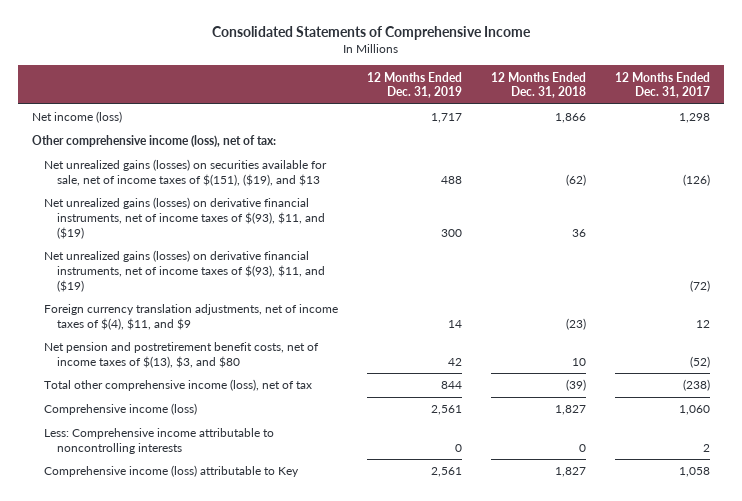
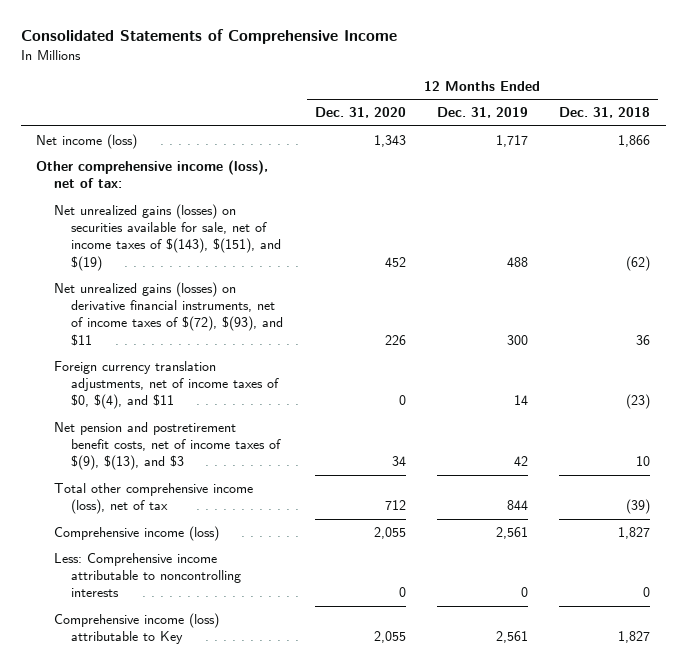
[614,71,710,99] 12 Months Ended Dec. 31, 2017 -> none
none -> [314,107,406,119] Dec. 31, 2020
[44,250,325,292] Net unrealized gains (losses) on derivative financial instruments, net of income taxes of $(93), $11, and ($19) -> none
[44,159,328,186] Net unrealized gains (losses) on securities available for sale, net of income taxes of $(151), ($19), and $13 -> [53,203,282,271] Net unrealized gains (losses) on securities available for sale, net of income taxes of $(143), $(151), and $(19)
[44,197,325,239] Net unrealized gains (losses) on derivative financial instruments, net of income taxes of $(93), $11, and ($19) -> [53,281,284,346] Net unrealized gains (losses) on derivative financial instruments, net of income taxes of $(72), $(93), and $11
[44,304,339,330] Foreign currency translation adjustments, net of income taxes of $(4), $11, and $9 -> [53,360,280,410] Foreign currency translation adjustments, net of income taxes of $0, $(4), and $11
[44,342,320,368] Net pension and postretirement benefit costs, net of income taxes of $(13), $3, and $80 -> [53,421,282,471] Net pension and postretirement benefit costs, net of income taxes of $(9), $(13), and $3

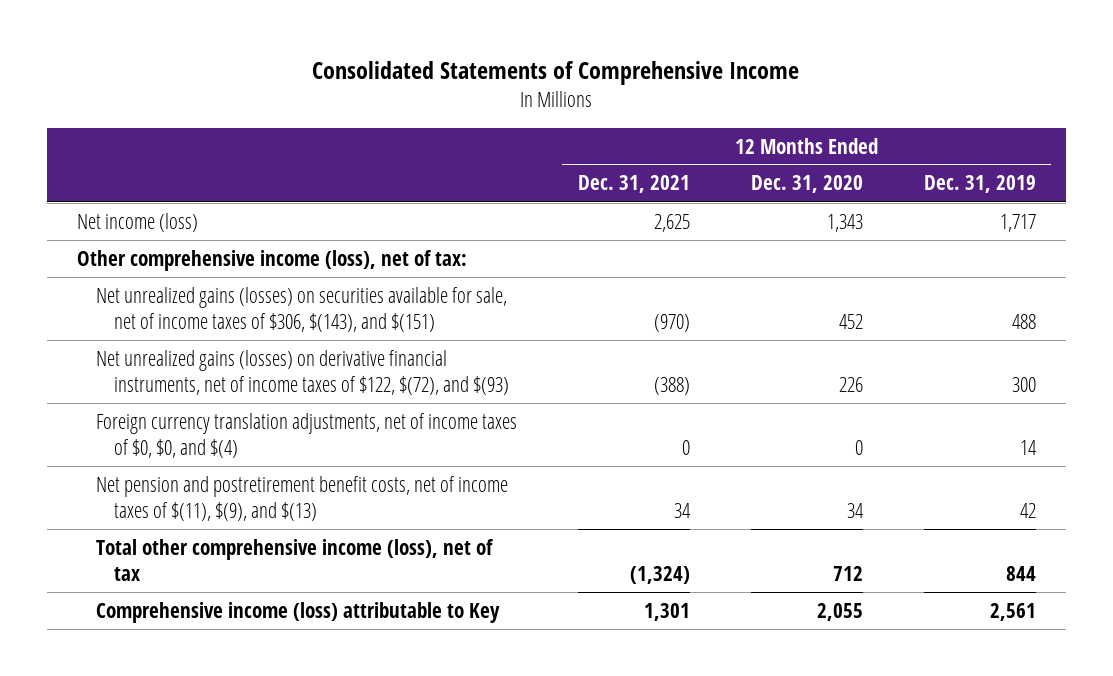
[558,107,650,119] Dec. 31, 2018 -> none
none -> [577,175,690,194] Dec. 31, 2021
[53,203,282,271] Net unrealized gains (losses) on securities available for sale, net of income taxes of $(143), $(151), and $(19) -> [95,286,507,333] Net unrealized gains (losses) on securities available for sale, net of income taxes of $306, $(143), and $(151)
[53,281,284,346] Net unrealized gains (losses) on derivative financial instruments, net of income taxes of $(72), $(93), and $11 -> [95,349,509,396] Net unrealized gains (losses) on derivative financial instruments, net of income taxes of $122, $(72), and $(93)
[53,360,280,410] Foreign currency translation adjustments, net of income taxes of $0, $(4), and $11 -> [95,412,517,459] Foreign currency translation adjustments, net of income taxes of $0, $0, and $(4)
[53,421,282,471] Net pension and postretirement benefit costs, net of income taxes of $(9), $(13), and $3 -> [95,475,508,522] Net pension and postretirement benefit costs, net of income taxes of $(11), $(9), and $(13)
[53,525,219,541] Comprehensive income (loss) -> none
[53,552,242,598] Less: Comprehensive income attributable to noncontrolling interests -> none

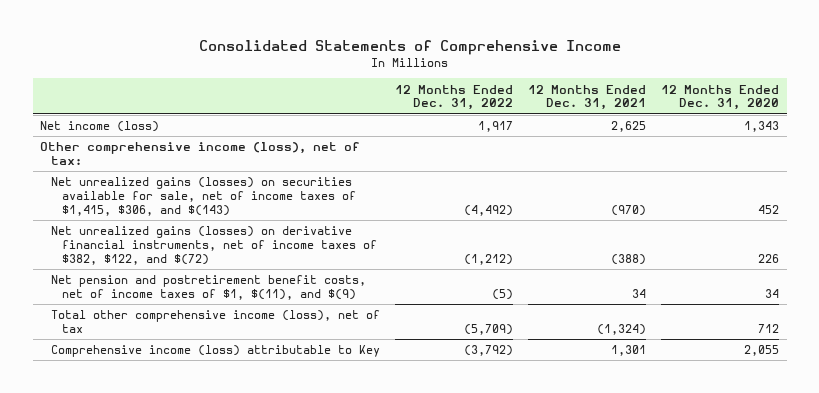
[923,175,1036,194] Dec. 31, 2019 -> none
none -> [394,84,513,111] 12 Months Ended Dec. 31, 2022
[95,412,517,459] Foreign currency translation adjustments, net of income taxes of $0, $0, and $(4) -> none
[95,286,507,333] Net unrealized gains (losses) on securities available for sale, net of income taxes of $306, $(143), and $(151) -> [50,177,356,216] Net unrealized gains (losses) on securities available for sale, net of income taxes of $1,415, $306, and $(143)
[95,349,509,396] Net unrealized gains (losses) on derivative financial instruments, net of income taxes of $122, $(72), and $(93) -> [50,226,377,265] Net unrealized gains (losses) on derivative financial instruments, net of income taxes of $382, $122, and $(72)
[95,475,508,522] Net pension and postretirement benefit costs, net of income taxes of $(11), $(9), and $(13) -> [50,275,366,301] Net pension and postretirement benefit costs, net of income taxes of $1, $(11), and $(9)

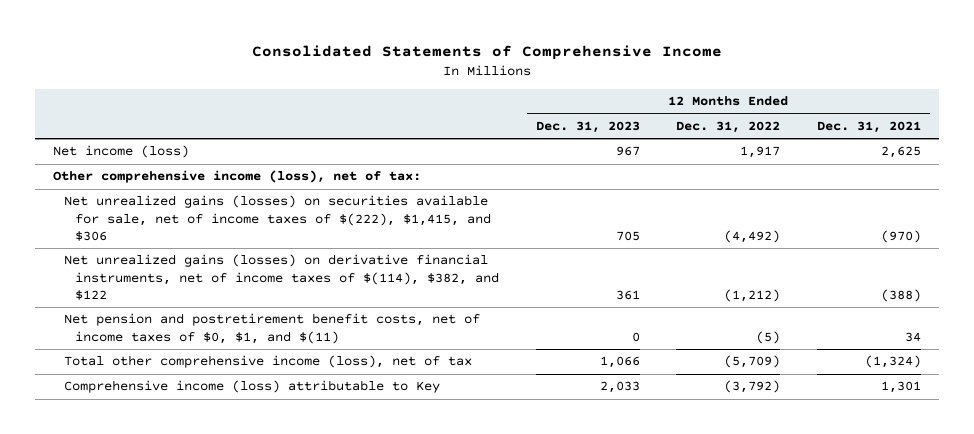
[660,84,779,111] 12 Months Ended Dec. 31, 2020 -> none
none -> [535,121,640,134] Dec. 31, 2023
[50,177,356,216] Net unrealized gains (losses) on securities available for sale, net of income taxes of $1,415, $306, and $(143) -> [64,195,492,241] Net unrealized gains (losses) on securities available for sale, net of income taxes of $(222), $1,415, and $306
[50,226,377,265] Net unrealized gains (losses) on derivative financial instruments, net of income taxes of $382, $122, and $(72) -> [64,254,500,300] Net unrealized gains (losses) on derivative financial instruments, net of income taxes of $(114), $382, and $122
[50,275,366,301] Net pension and postretirement benefit costs, net of income taxes of $1, $(11), and $(9) -> [64,313,481,344] Net pension and postretirement benefit costs, net of income taxes of $0, $1, and $(11)

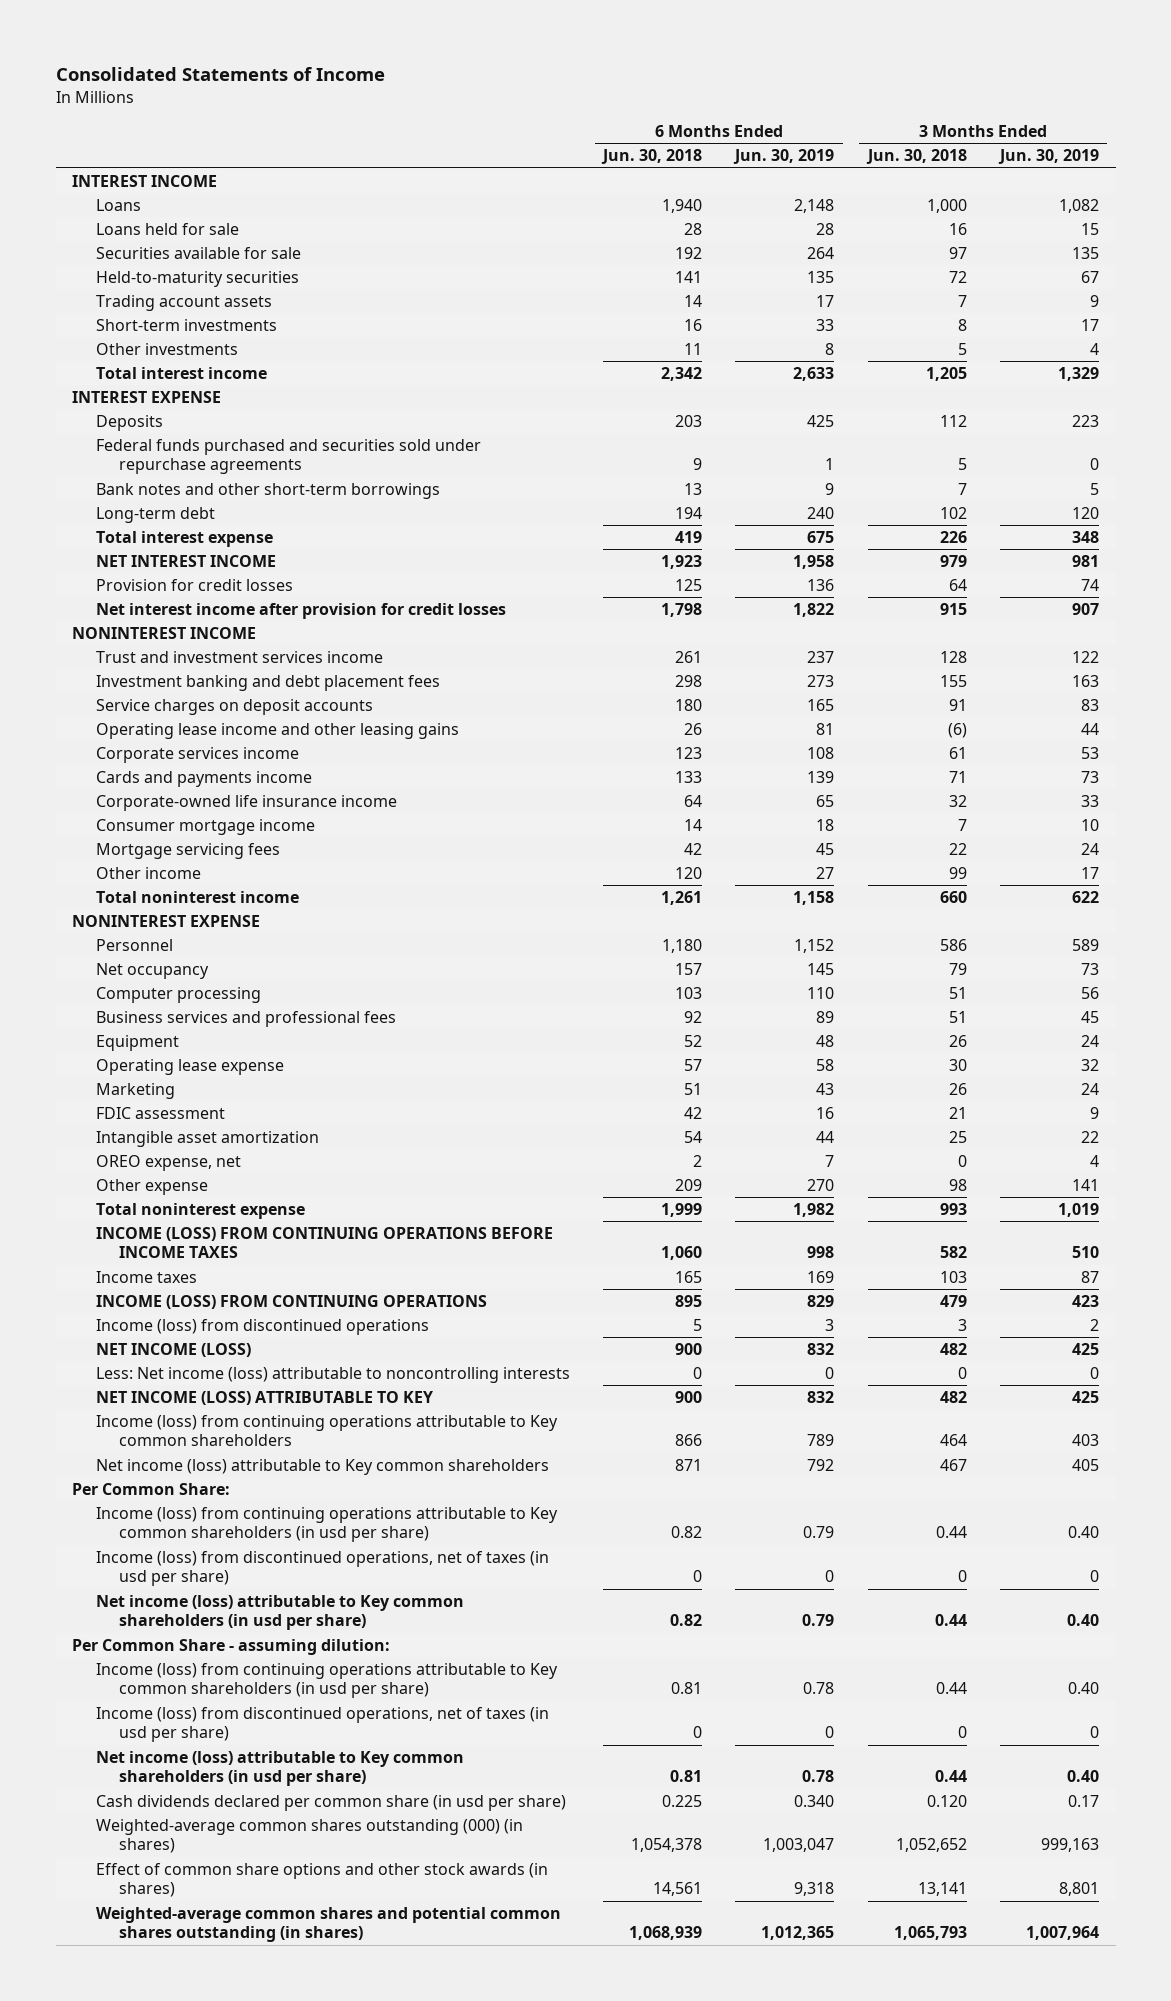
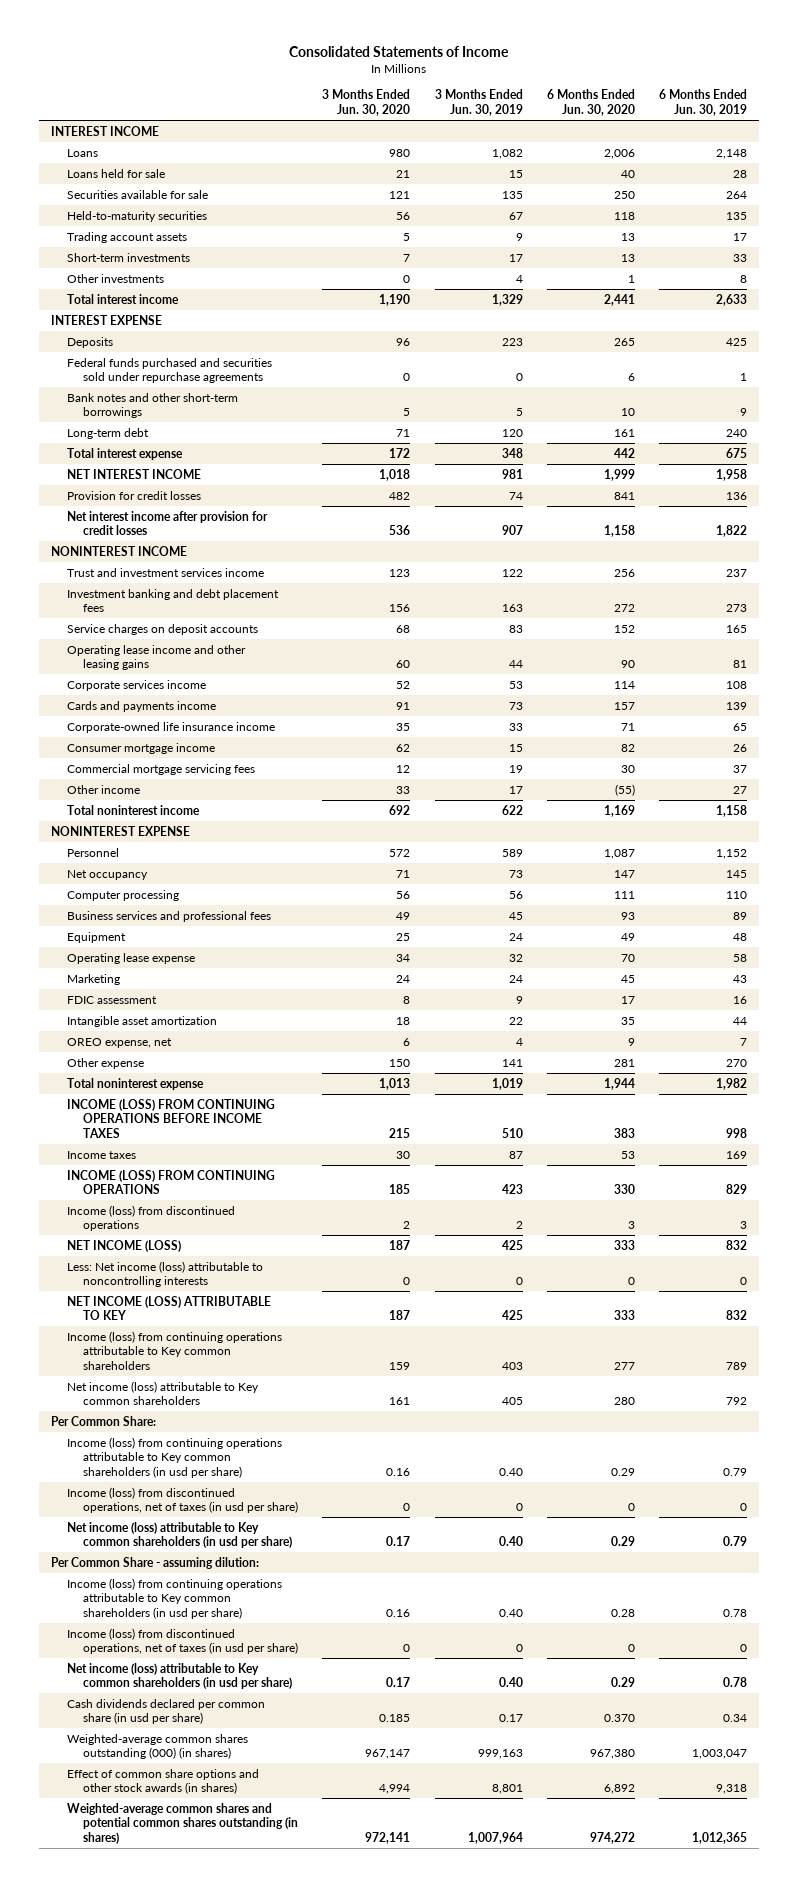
[601,149,703,165] Jun. 30, 2018 -> none
[865,149,967,165] Jun. 30, 2018 -> none
none -> [322,89,411,117] 3 Months Ended Jun. 30, 2020
none -> [546,89,635,117] 6 Months Ended Jun. 30, 2020
[816,819,835,832] 18 -> [733,743,748,752] 26
[1080,819,1099,832] 10 -> [508,743,523,752] 15
[95,843,280,860] Mortgage servicing fees -> [67,763,256,775] Commercial mortgage servicing fees
[816,843,835,856] 45 -> [733,764,748,773] 37
[1080,843,1099,856] 24 -> [508,764,523,773] 19
[794,1795,835,1808] 0.340 -> [723,1714,748,1723] 0.34

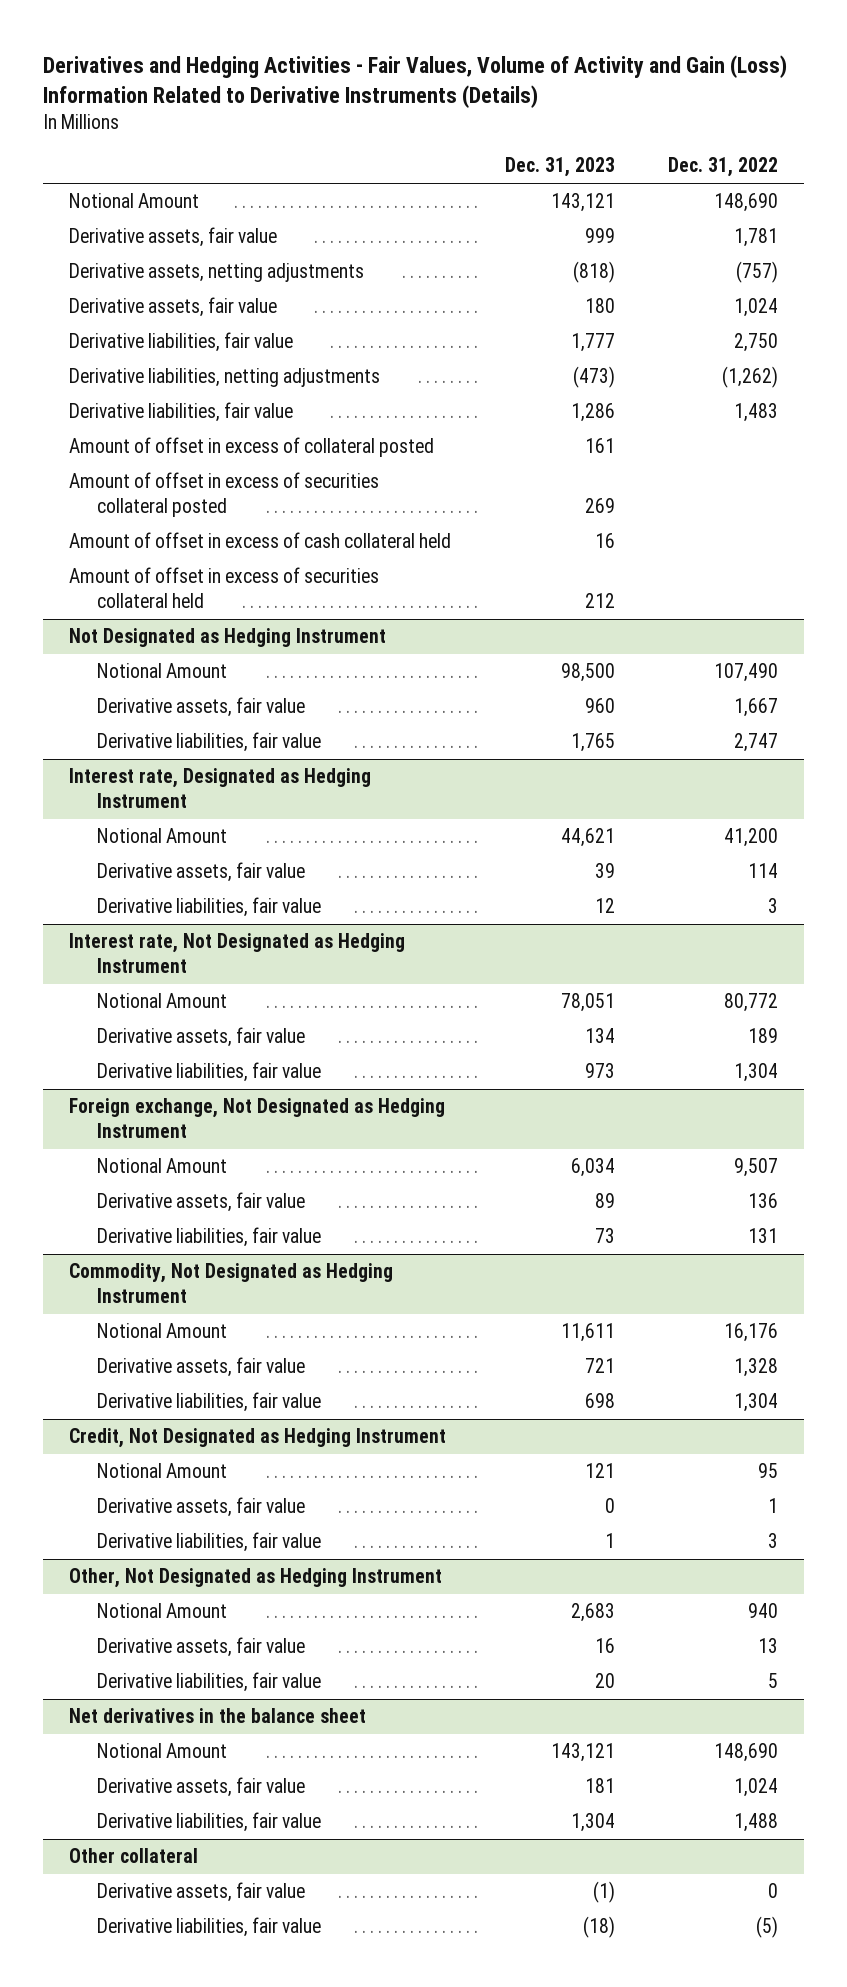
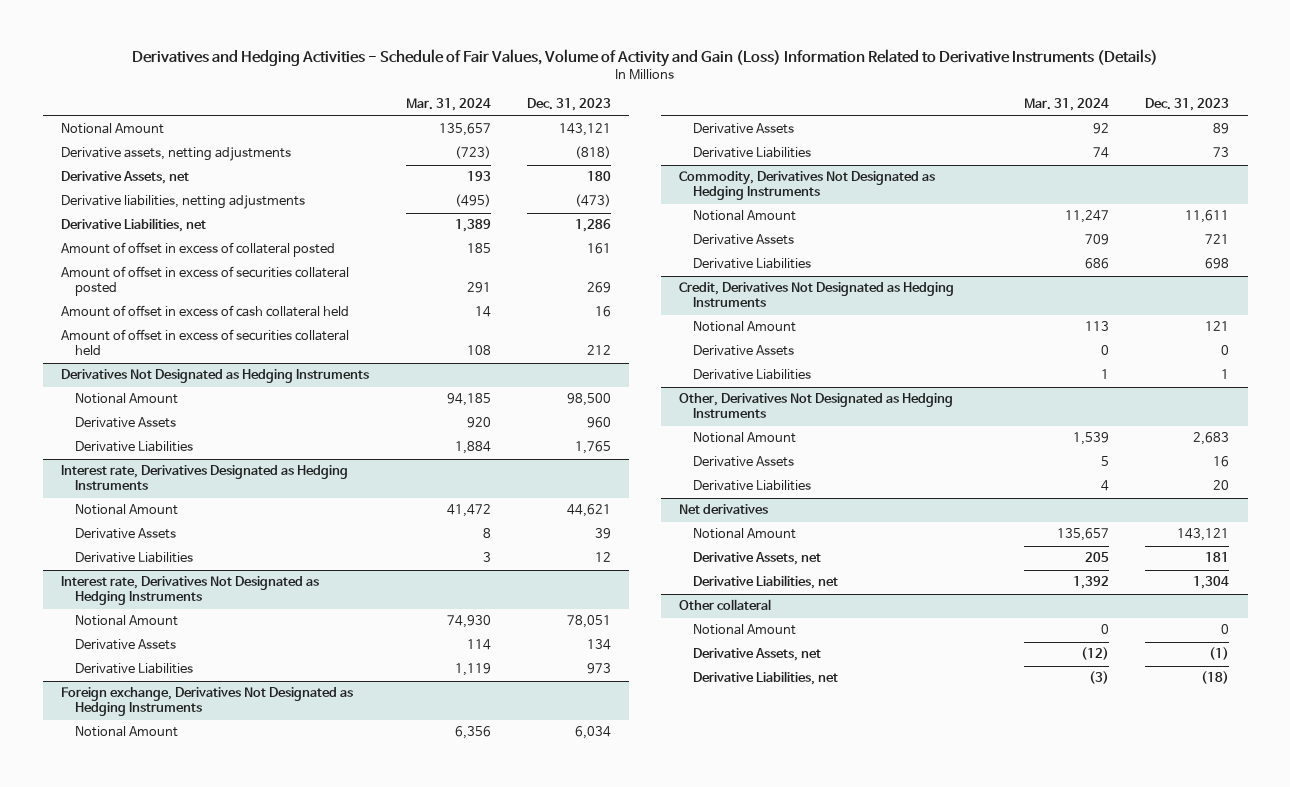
[42,54,787,108] Derivatives and Hedging Activities - Fair Values, Volume of Activity and Gain (Loss) Information Related to Derivative Instruments (Details) -> [132,49,1159,68] Derivatives and Hedging Activities - Schedule of Fair Values, Volume of Activity and Gain (Loss) Information Related to Derivative Instruments (Details)
[667,157,778,178] Dec. 31, 2022 -> none
none -> [405,98,491,112] Mar. 31, 2024
[69,227,278,248] Derivative assets, fair value -> none
[69,332,294,353] Derivative liabilities, fair value -> none
[69,297,278,318] Derivative assets, fair value -> [61,171,190,185] Derivative Assets, net
[69,402,294,423] Derivative liabilities, fair value -> [61,218,207,233] Derivative Liabilities, net
[69,628,387,648] Not Designated as Hedging Instrument -> [61,369,370,384] Derivatives Not Designated as Hedging Instruments
[97,697,306,718] Derivative assets, fair value -> [74,417,176,429] Derivative Assets
[97,732,322,753] Derivative liabilities, fair value -> [74,441,193,453] Derivative Liabilities
[69,768,372,808] Interest rate, Designated as Hedging Instrument -> [61,465,349,491] Interest rate, Derivatives Designated as Hedging Instruments
[97,862,306,883] Derivative assets, fair value -> [74,528,176,540] Derivative Assets
[97,897,322,918] Derivative liabilities, fair value -> [74,552,193,564] Derivative Liabilities
[69,933,406,973] Interest rate, Not Designated as Hedging Instrument -> [61,576,320,606] Interest rate, Derivatives Not Designated as Hedging Instruments
[97,1027,306,1048] Derivative assets, fair value -> [74,639,176,651] Derivative Assets
[97,1062,322,1083] Derivative liabilities, fair value -> [74,663,193,675] Derivative Liabilities
[69,1098,446,1138] Foreign exchange, Not Designated as Hedging Instrument -> [61,687,354,717] Foreign exchange, Derivatives Not Designated as Hedging Instruments
[97,1192,306,1213] Derivative assets, fair value -> [693,123,795,135] Derivative Assets
[97,1227,322,1248] Derivative liabilities, fair value -> [693,147,812,159] Derivative Liabilities
[69,1263,394,1303] Commodity, Not Designated as Hedging Instrument -> [679,171,936,201] Commodity, Derivatives Not Designated as Hedging Instruments
[97,1357,306,1378] Derivative assets, fair value -> [693,234,795,246] Derivative Assets
[97,1392,322,1413] Derivative liabilities, fair value -> [693,258,812,270] Derivative Liabilities
[69,1428,447,1449] Credit, Not Designated as Hedging Instrument -> [679,282,955,308] Credit, Derivatives Not Designated as Hedging Instruments
[97,1497,306,1518] Derivative assets, fair value -> [693,345,795,357] Derivative Assets
[97,1532,322,1553] Derivative liabilities, fair value -> [693,369,812,381] Derivative Liabilities
[69,1568,443,1589] Other, Not Designated as Hedging Instrument -> [679,393,954,419] Other, Derivatives Not Designated as Hedging Instruments
[97,1637,306,1658] Derivative assets, fair value -> [693,456,795,468] Derivative Assets
[97,1672,322,1693] Derivative liabilities, fair value -> [693,480,812,492] Derivative Liabilities
[69,1708,367,1724] Net derivatives in the balance sheet -> [679,504,769,515] Net derivatives
[97,1777,306,1798] Derivative assets, fair value -> [693,552,822,566] Derivative Assets, net
[97,1812,322,1833] Derivative liabilities, fair value -> [693,575,839,590] Derivative Liabilities, net
none -> [693,624,797,636] Notional Amount
[97,1882,306,1903] Derivative assets, fair value -> [693,648,822,662] Derivative Assets, net
[97,1917,322,1938] Derivative liabilities, fair value -> [693,671,839,686] Derivative Liabilities, net

